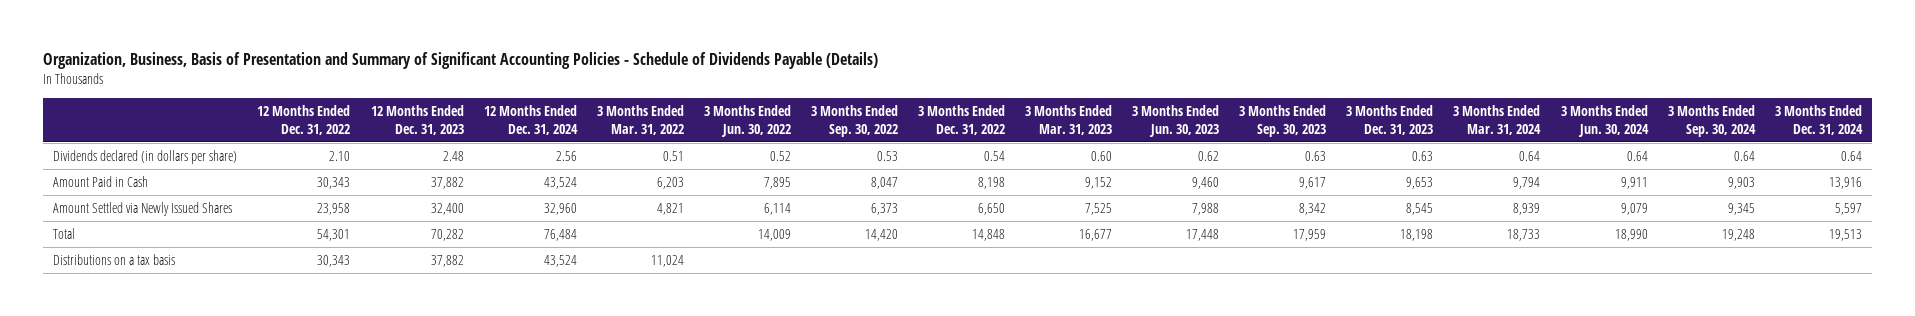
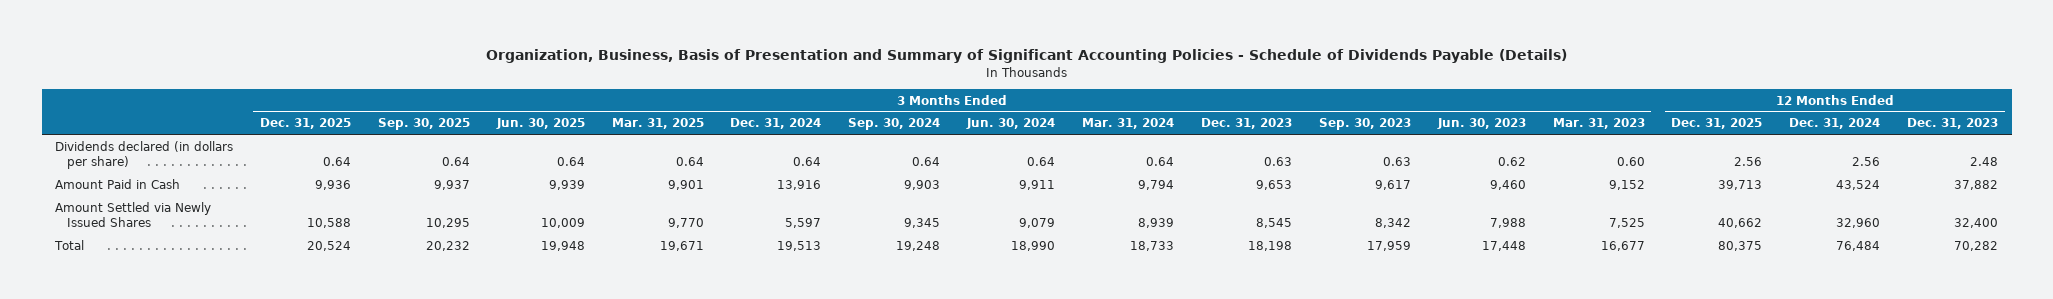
[257,104,351,135] 12 Months Ended Dec. 31, 2022 -> none
[596,104,684,135] 3 Months Ended Mar. 31, 2022 -> none
[703,104,791,137] 3 Months Ended Jun. 30, 2022 -> none
[810,104,898,137] 3 Months Ended Sep. 30, 2022 -> none
[917,104,1005,135] 3 Months Ended Dec. 31, 2022 -> none
none -> [259,118,351,130] Dec. 31, 2025
none -> [377,118,470,131] Sep. 30, 2025
none -> [495,118,585,130] Jun. 30, 2025
none -> [611,118,704,130] Mar. 31, 2025
none -> [1671,118,1763,130] Dec. 31, 2025
[53,253,176,265] Distributions on a tax basis -> none

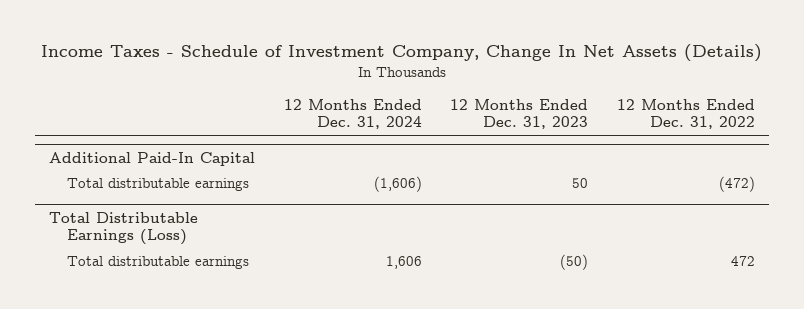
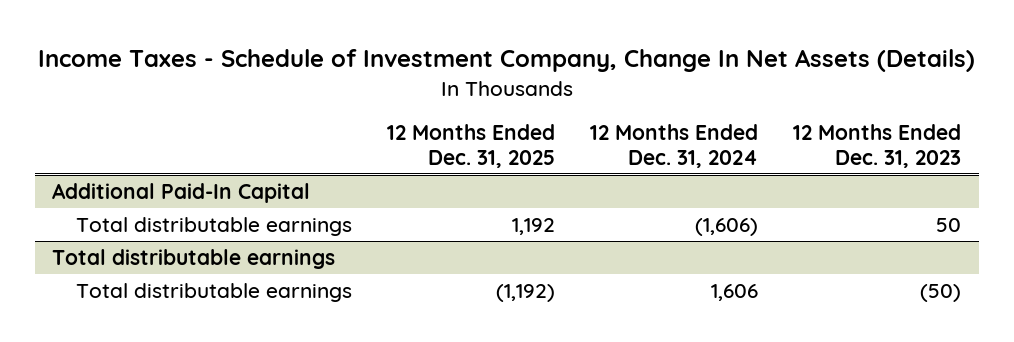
[616,98,755,130] 12 Months Ended Dec. 31, 2022 -> none
none -> [387,124,556,168] 12 Months Ended Dec. 31, 2025
[49,211,199,246] Total Distributable Earnings (Loss) -> [52,248,336,269] Total distributable earnings

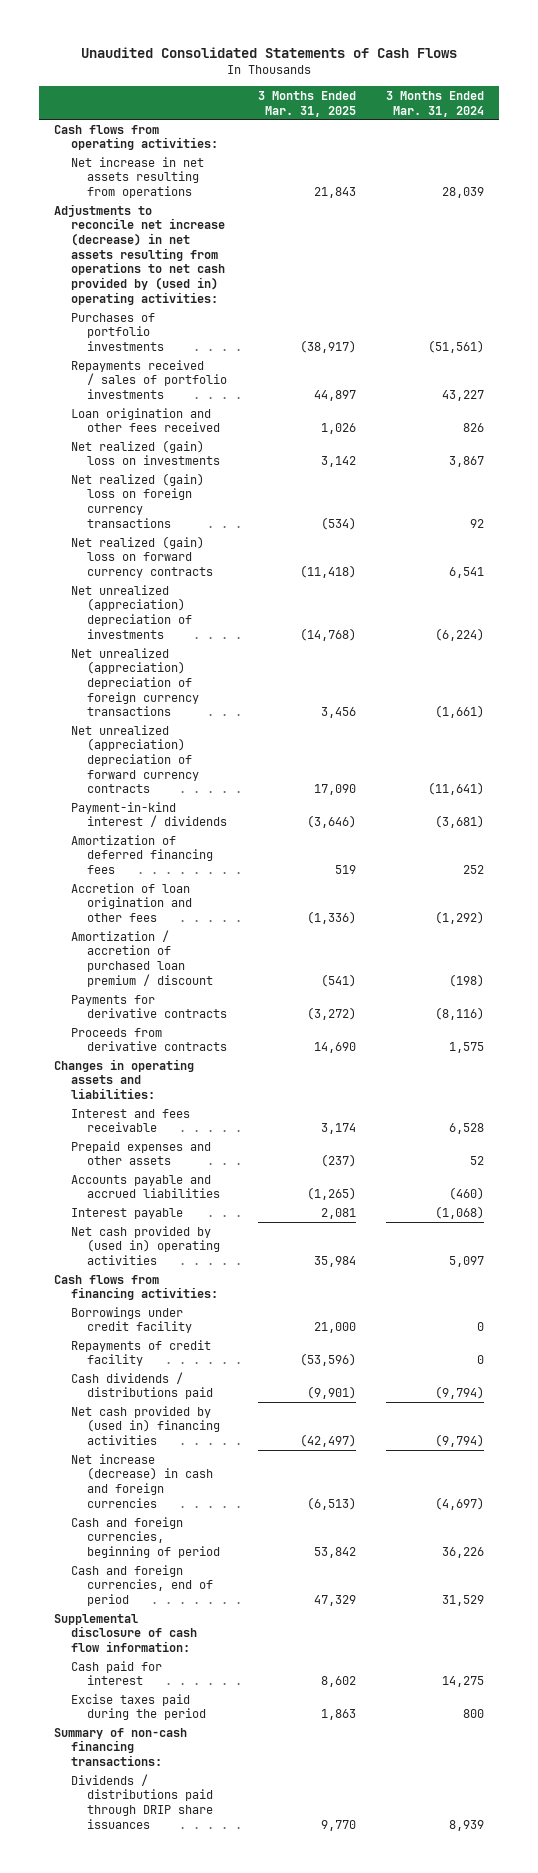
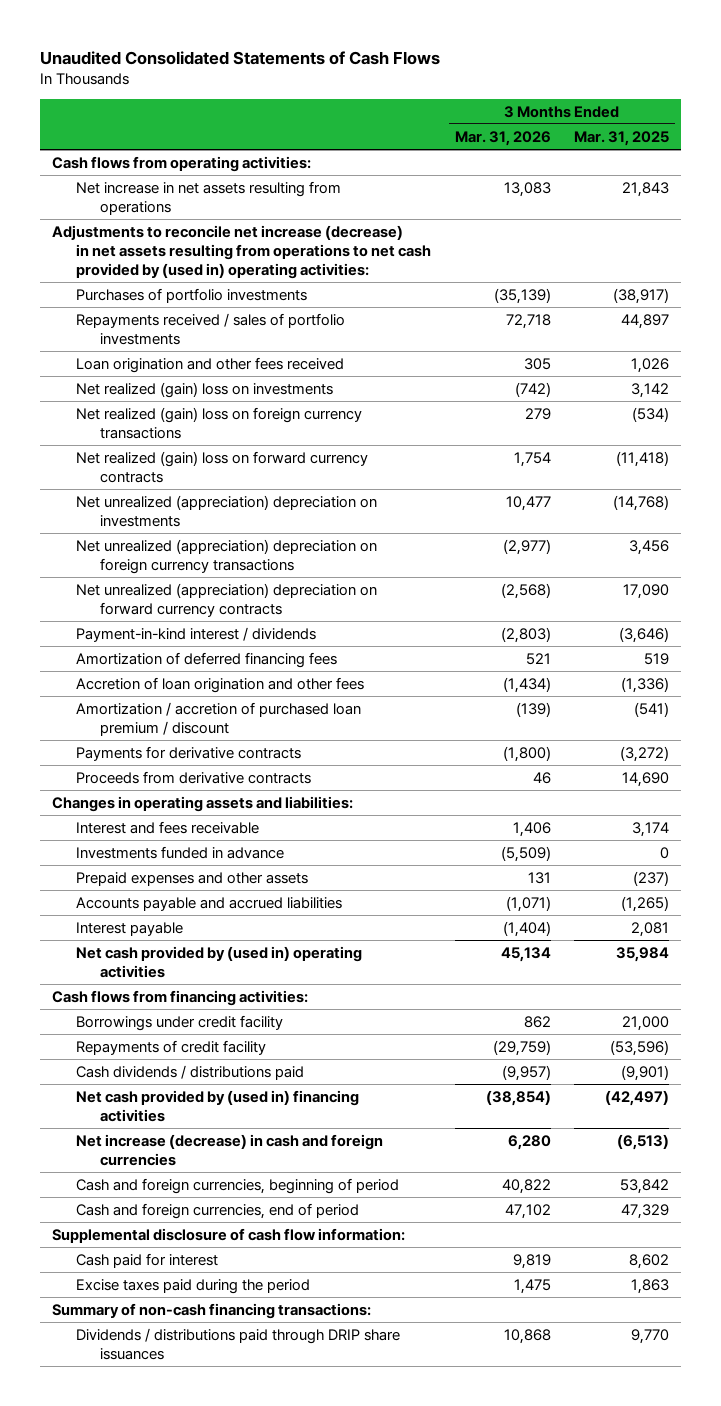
[386,90,485,117] 3 Months Ended Mar. 31, 2024 -> none
none -> [454,130,551,146] Mar. 31, 2026
[70,584,193,639] Net unrealized (appreciation) depreciation of investments -> [75,494,377,527] Net unrealized (appreciation) depreciation on investments
[70,647,200,717] Net unrealized (appreciation) depreciation of foreign currency transactions -> [75,538,377,574] Net unrealized (appreciation) depreciation on foreign currency transactions
[70,724,200,794] Net unrealized (appreciation) depreciation of forward currency contracts -> [75,582,377,617] Net unrealized (appreciation) depreciation on forward currency contracts
none -> [75,845,284,859] Investments funded in advance

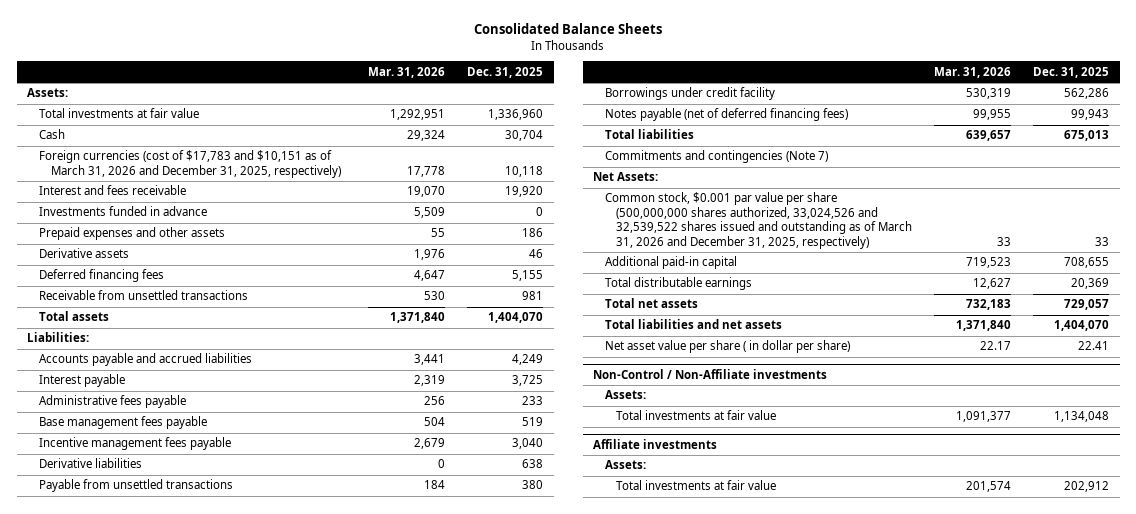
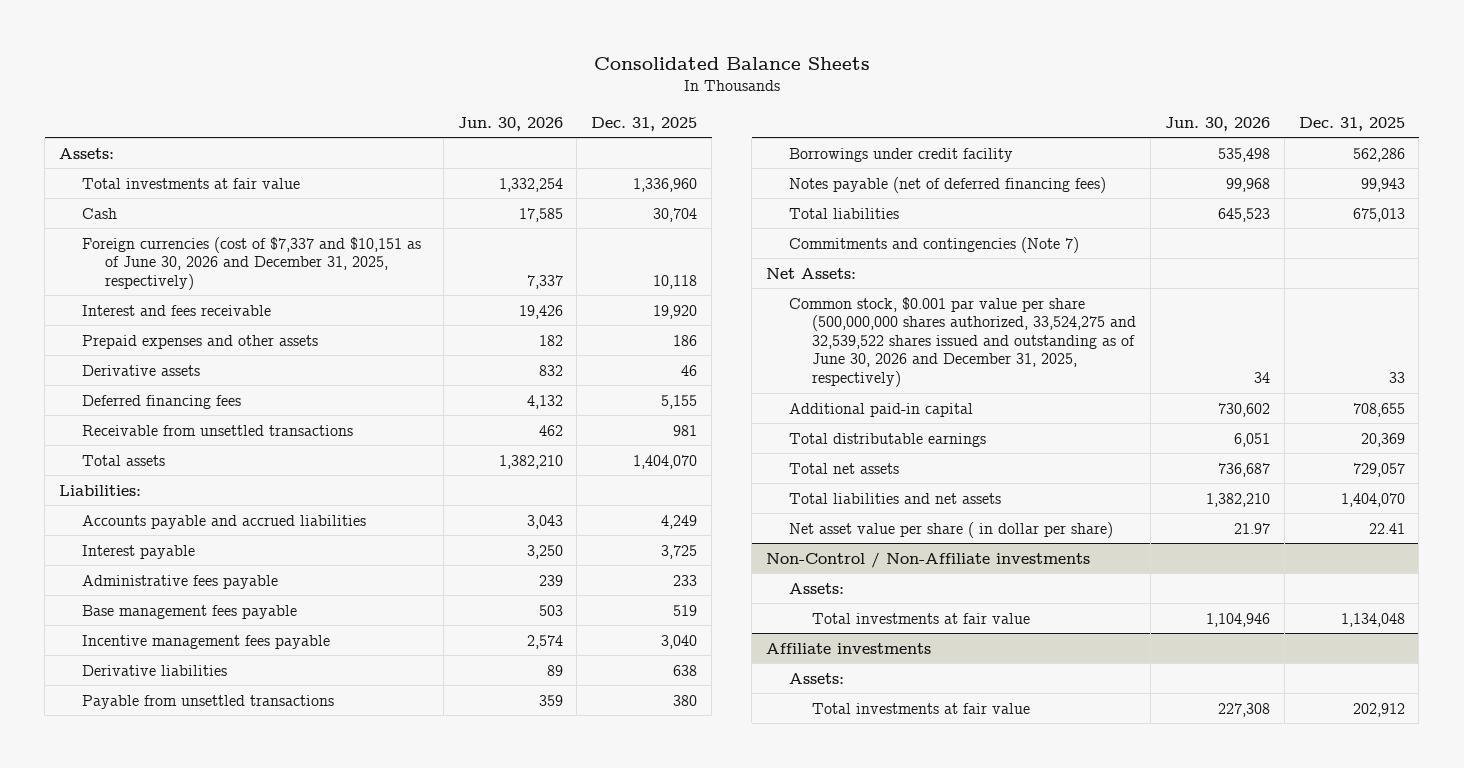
[368,66,446,78] Mar. 31, 2026 -> none
none -> [457,117,563,132] Jun. 30, 2026
[38,150,341,178] Foreign currencies (cost of $17,783 and $10,151 as of March 31, 2026 and December 31, 2025, respectively) -> [81,236,421,290] Foreign currencies (cost of $7,337 and $10,151 as of June 30, 2026 and December 31, 2025, respectively)
[38,206,207,217] Investments funded in advance -> none
[604,192,913,249] Common stock, $0.001 par value per share (500,000,000 shares authorized, 33,024,526 and 32,539,522 shares issued and outstanding as of March 31, 2026 and December 31, 2025, respectively) -> [789,296,1137,388] Common stock, $0.001 par value per share (500,000,000 shares authorized, 33,524,275 and 32,539,522 shares issued and outstanding as of June 30, 2026 and December 31, 2025, respectively)

